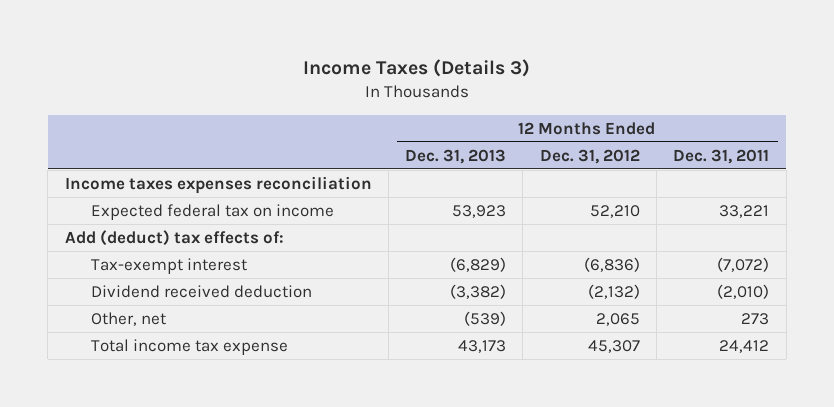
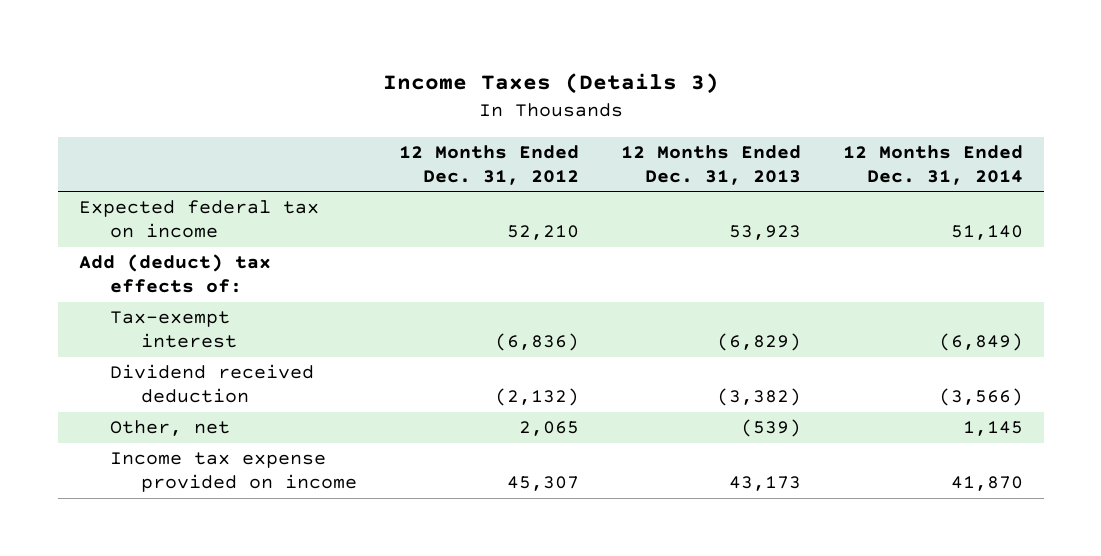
[673,148,770,164] Dec. 31, 2011 -> none
none -> [842,144,1023,185] 12 Months Ended Dec. 31, 2014
[64,175,372,194] Income taxes expenses reconciliation -> none
[91,338,289,355] Total income tax expense -> [109,452,357,493] Income tax expense provided on income

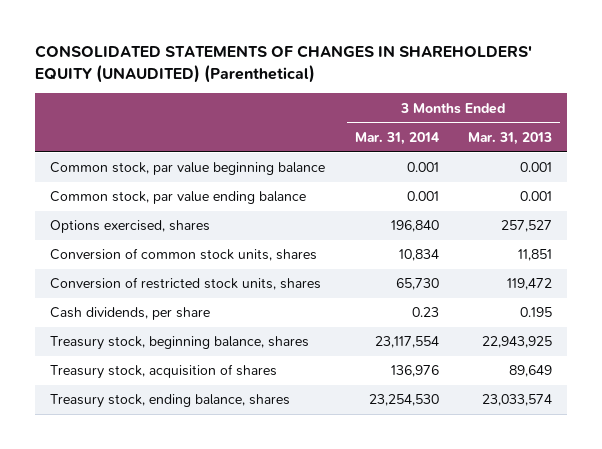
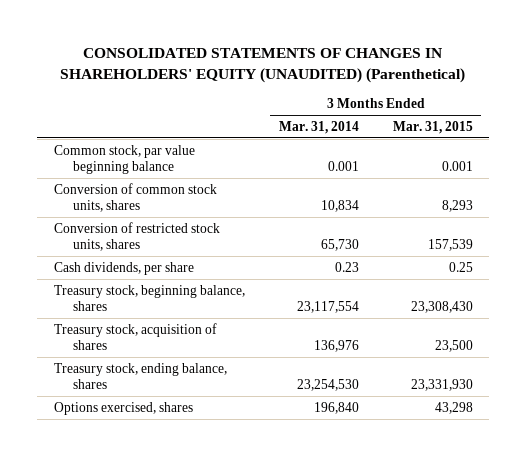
[468,132,553,146] Mar. 31, 2013 -> none
none -> [392,121,473,135] Mar. 31, 2015
[50,191,307,205] Common stock, par value ending balance -> none
[50,220,211,234] Options exercised, shares -> [53,401,193,415] Options exercised, shares

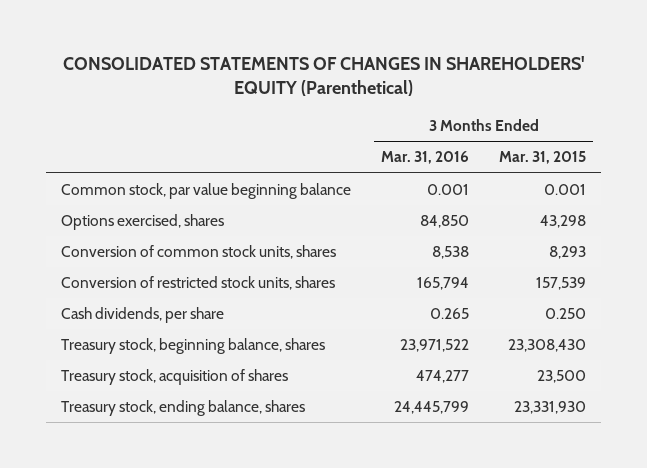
[60,48,466,84] CONSOLIDATED STATEMENTS OF CHANGES IN SHAREHOLDERS' EQUITY (UNAUDITED) (Parenthetical) -> [62,56,585,97] CONSOLIDATED STATEMENTS OF CHANGES IN SHAREHOLDERS' EQUITY (Parenthetical)
[278,121,359,135] Mar. 31, 2014 -> none
none -> [381,151,470,165] Mar. 31, 2016
[53,401,193,415] Options exercised, shares -> [61,214,225,231] Options exercised, shares
[448,261,473,272] 0.25 -> [545,308,587,320] 0.250

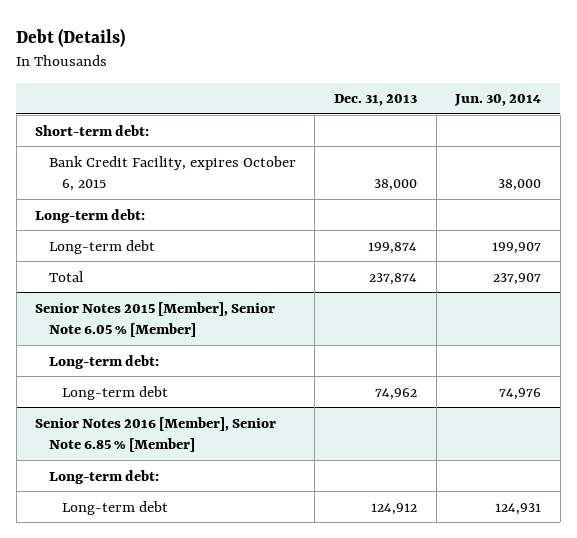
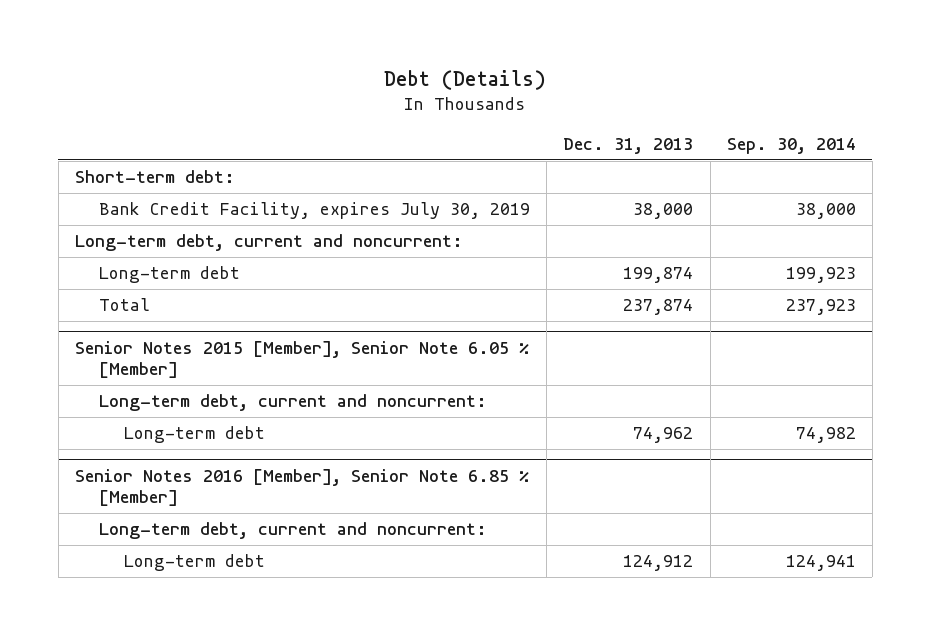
[454,94,542,107] Jun. 30, 2014 -> none
none -> [726,138,856,155] Sep. 30, 2014
[48,155,296,192] Bank Credit Facility, expires October 6, 2015 -> [99,202,531,220] Bank Credit Facility, expires July 30, 2019
[35,208,146,223] Long-term debt: -> [74,234,463,252] Long-term debt, current and noncurrent:
[48,354,159,369] Long-term debt: -> [99,394,488,412] Long-term debt, current and noncurrent:
[48,469,159,484] Long-term debt: -> [99,522,488,540] Long-term debt, current and noncurrent:

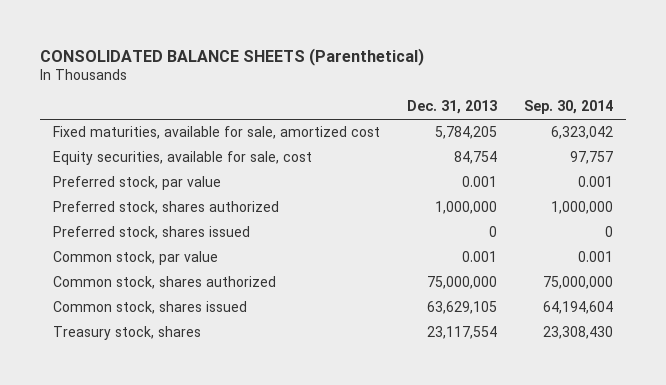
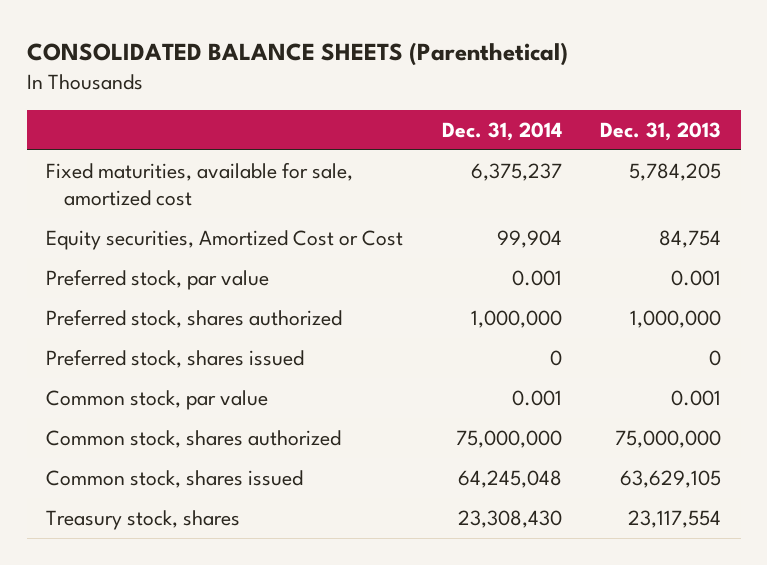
[523,100,613,115] Sep. 30, 2014 -> none
none -> [441,122,562,142] Dec. 31, 2014
[53,151,313,166] Equity securities, available for sale, cost -> [45,229,403,250] Equity securities, Amortized Cost or Cost

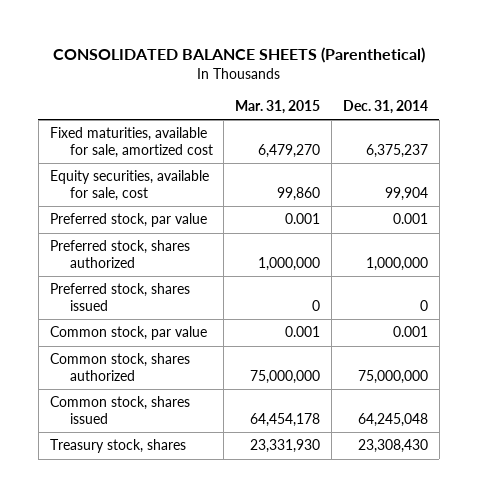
[600,122,722,142] Dec. 31, 2013 -> none
none -> [235,99,321,114] Mar. 31, 2015
[45,229,403,250] Equity securities, Amortized Cost or Cost -> [49,170,209,201] Equity securities, available for sale, cost

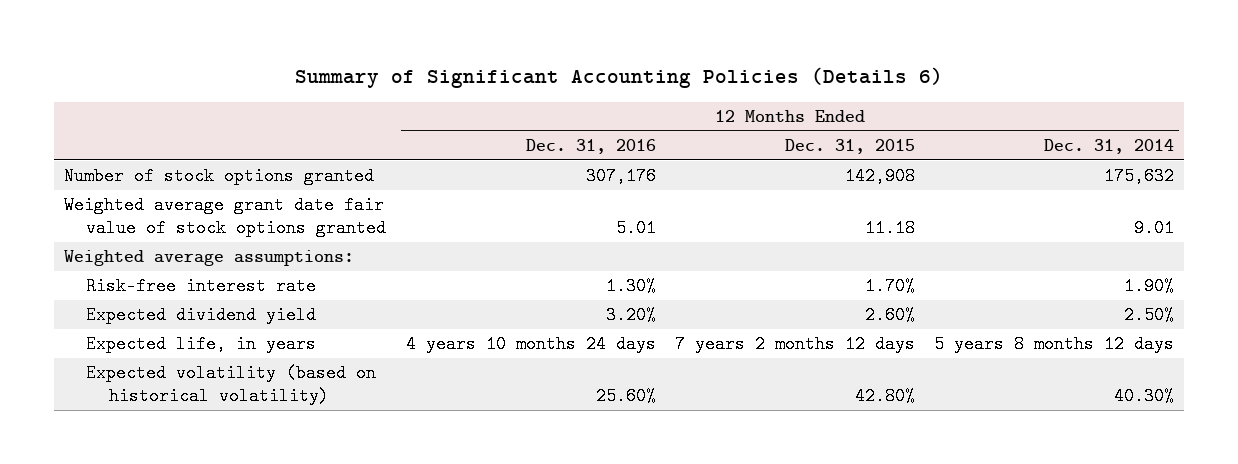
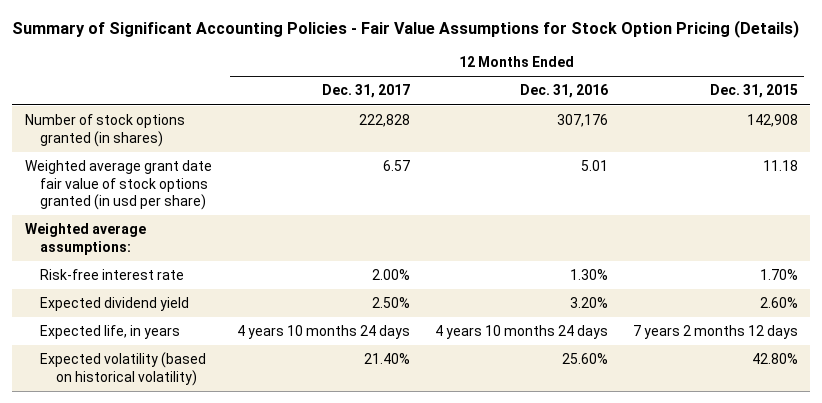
[295,67,944,89] Summary of Significant Accounting Policies (Details 6) -> [12,19,800,38] Summary of Significant Accounting Policies - Fair Value Assumptions for Stock Option Pricing (Details)
[1044,138,1175,154] Dec. 31, 2014 -> none
none -> [321,84,410,99] Dec. 31, 2017
[63,167,374,186] Number of stock options granted -> [24,114,185,147] Number of stock options granted (in shares)
[63,196,387,238] Weighted average grant date fair value of stock options granted -> [24,160,212,211] Weighted average grant date fair value of stock options granted (in usd per share)

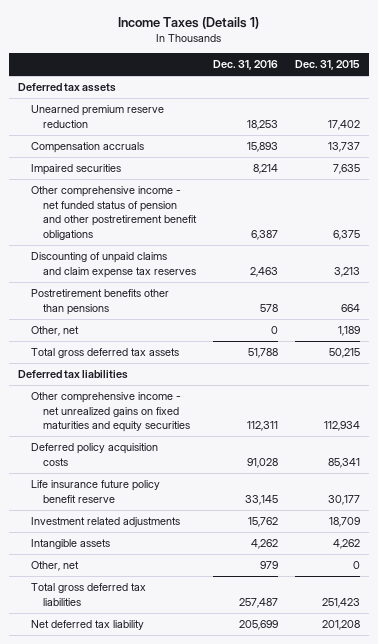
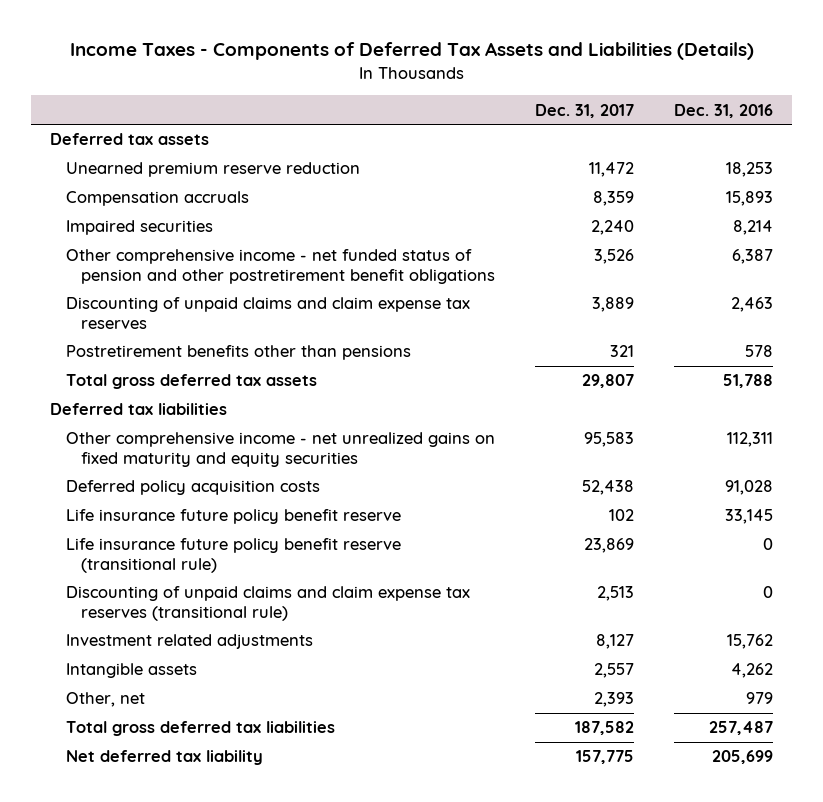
[118,16,260,29] Income Taxes (Details 1) -> [69,42,754,61] Income Taxes - Components of Deferred Tax Assets and Liabilities (Details)
[295,60,361,71] Dec. 31, 2015 -> none
none -> [534,103,634,118] Dec. 31, 2017
[30,326,79,337] Other, net -> none
[30,392,191,433] Other comprehensive income - net unrealized gains on fixed maturities and equity securities -> [65,432,495,467] Other comprehensive income - net unrealized gains on fixed maturity and equity securities
none -> [65,538,401,573] Life insurance future policy benefit reserve (transitional rule)
none -> [65,586,470,621] Discounting of unpaid claims and claim expense tax reserves (transitional rule)

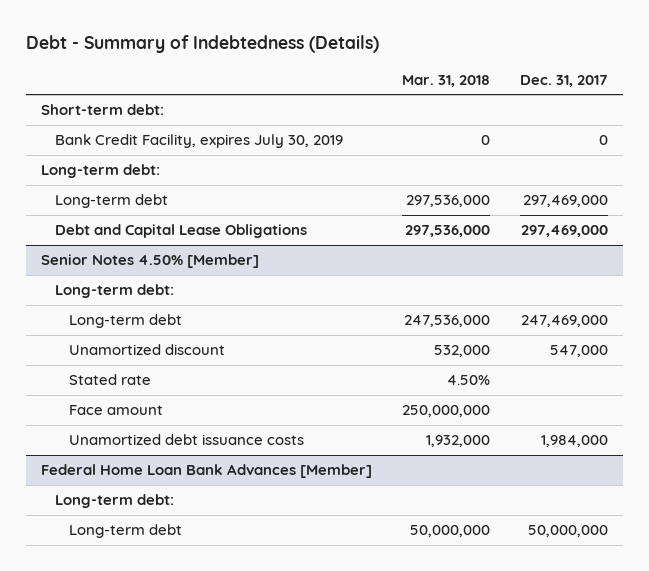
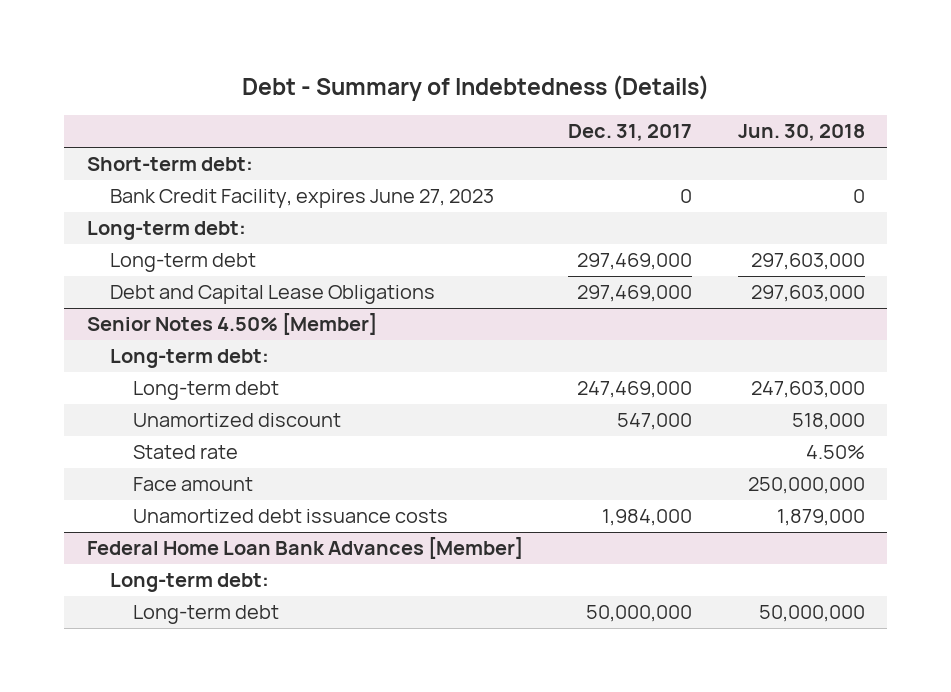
[402,74,491,87] Mar. 31, 2018 -> none
none -> [737,124,865,142] Jun. 30, 2018
[54,134,343,149] Bank Credit Facility, expires July 30, 2019 -> [109,189,494,209] Bank Credit Facility, expires June 27, 2023

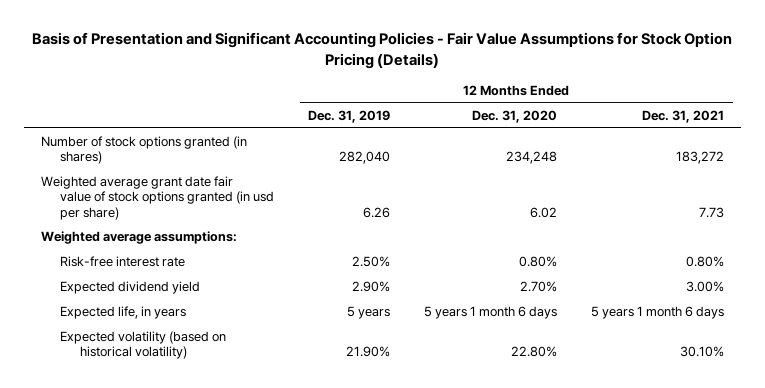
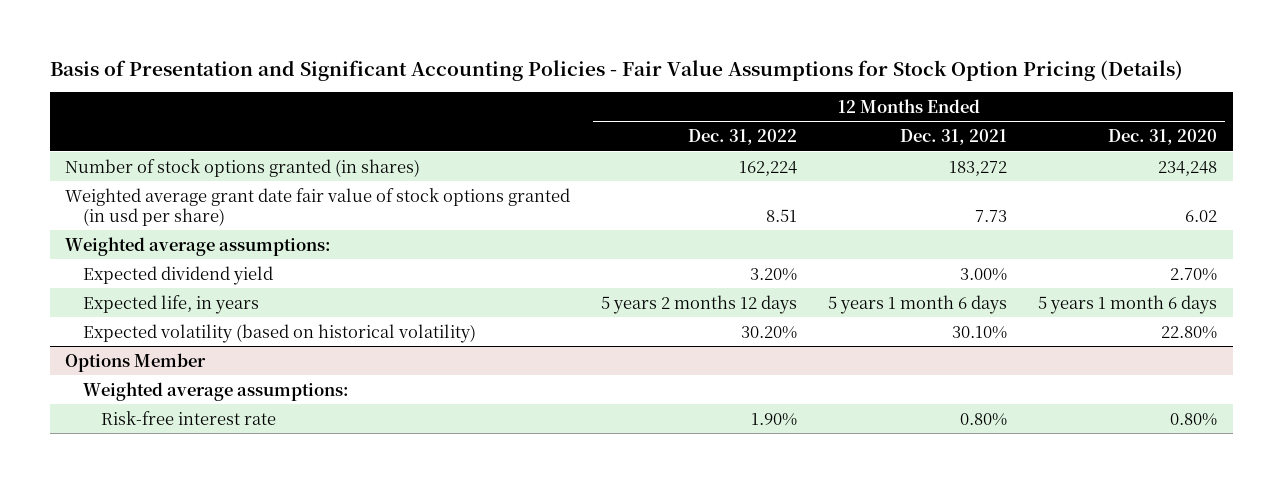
[308,109,391,123] Dec. 31, 2019 -> none
none -> [688,129,798,146] Dec. 31, 2022
[60,256,186,268] Risk-free interest rate -> none
none -> [65,352,207,372] Options Member
none -> [83,381,350,401] Weighted average assumptions:
none -> [101,410,277,425] Risk-free interest rate

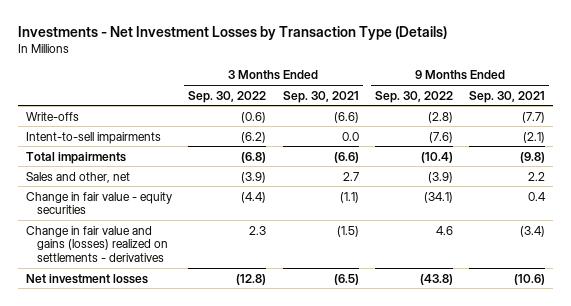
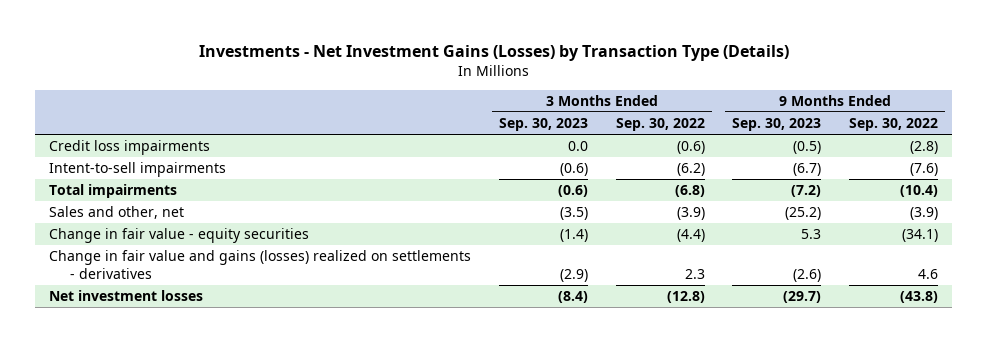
[17,25,447,40] Investments - Net Investment Losses by Transaction Type (Details) -> [198,44,789,61] Investments - Net Investment Gains (Losses) by Transaction Type (Details)
[282,90,359,103] Sep. 30, 2021 -> none
[469,90,546,103] Sep. 30, 2021 -> none
none -> [498,117,588,131] Sep. 30, 2023
none -> [732,117,822,131] Sep. 30, 2023
[26,111,80,121] Write-offs -> [49,140,211,156] Credit loss impairments

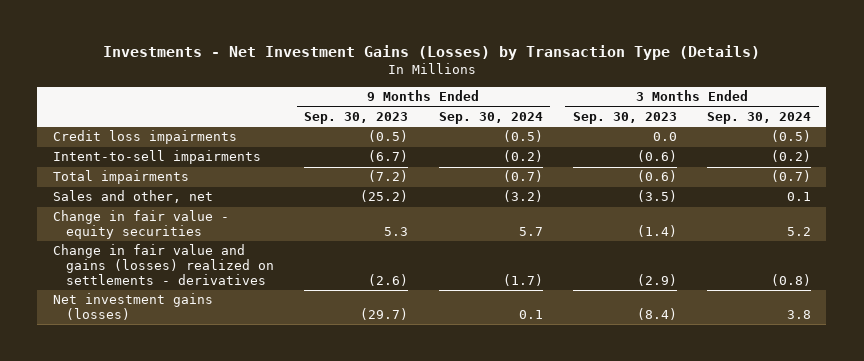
[615,117,705,131] Sep. 30, 2022 -> none
[849,117,939,131] Sep. 30, 2022 -> none
none -> [438,111,543,124] Sep. 30, 2024
none -> [707,111,812,124] Sep. 30, 2024
[49,290,204,302] Net investment losses -> [52,293,213,321] Net investment gains (losses)

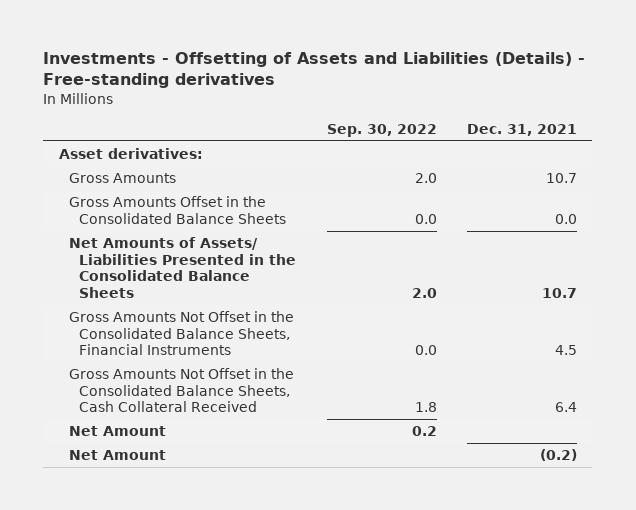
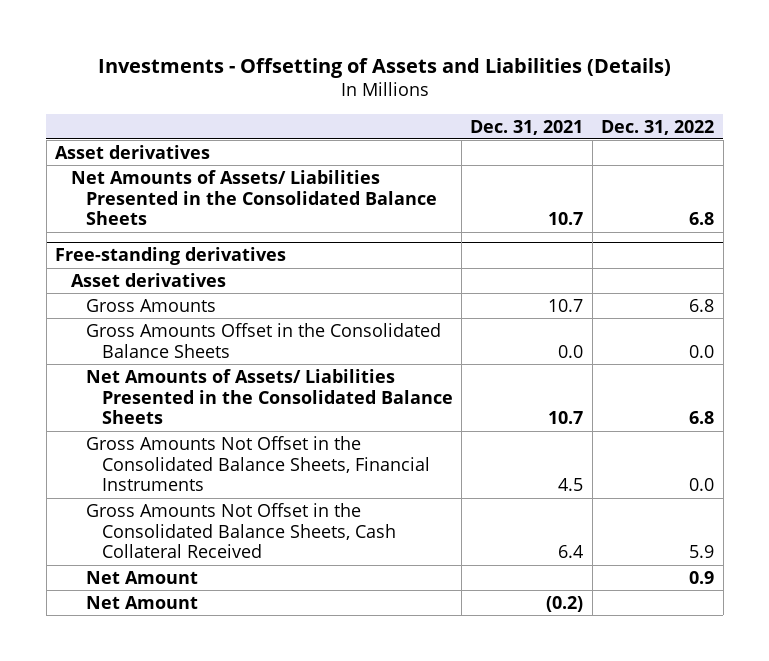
[43,52,586,89] Investments - Offsetting of Assets and Liabilities (Details) - Free-standing derivatives -> [97,58,671,79] Investments - Offsetting of Assets and Liabilities (Details)
[326,123,437,137] Sep. 30, 2022 -> none
none -> [601,119,715,135] Dec. 31, 2022
[58,147,203,159] Asset derivatives: -> [55,144,211,159] Asset derivatives
none -> [70,169,438,226] Net Amounts of Assets/ Liabilities Presented in the Consolidated Balance Sheets
none -> [55,247,287,266] Free-standing derivatives
none -> [70,272,226,287] Asset derivatives

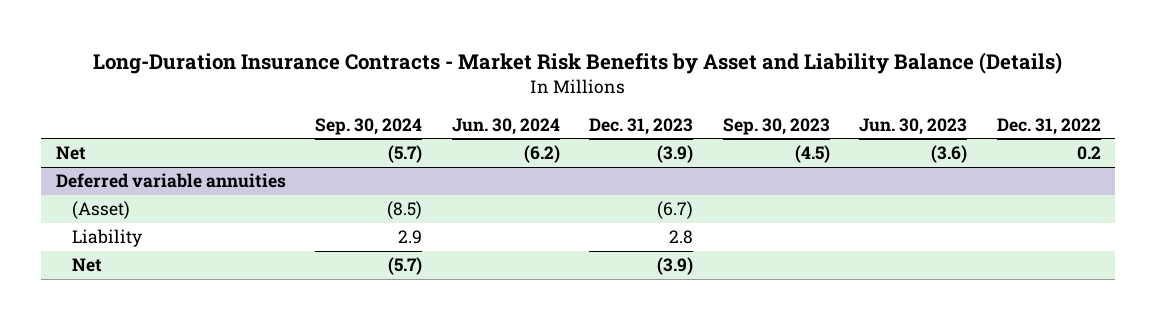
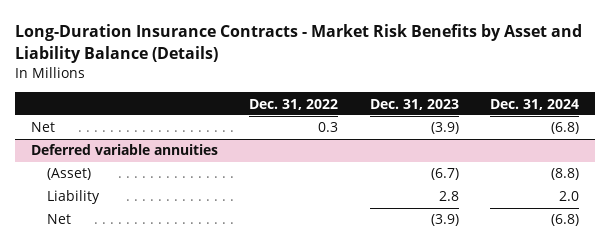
[315,117,423,135] Sep. 30, 2024 -> none
[451,117,560,135] Jun. 30, 2024 -> none
[722,117,830,135] Sep. 30, 2023 -> none
[859,117,968,135] Jun. 30, 2023 -> none
none -> [490,98,580,110] Dec. 31, 2024
[1076,146,1101,161] 0.2 -> [318,122,339,133] 0.3

